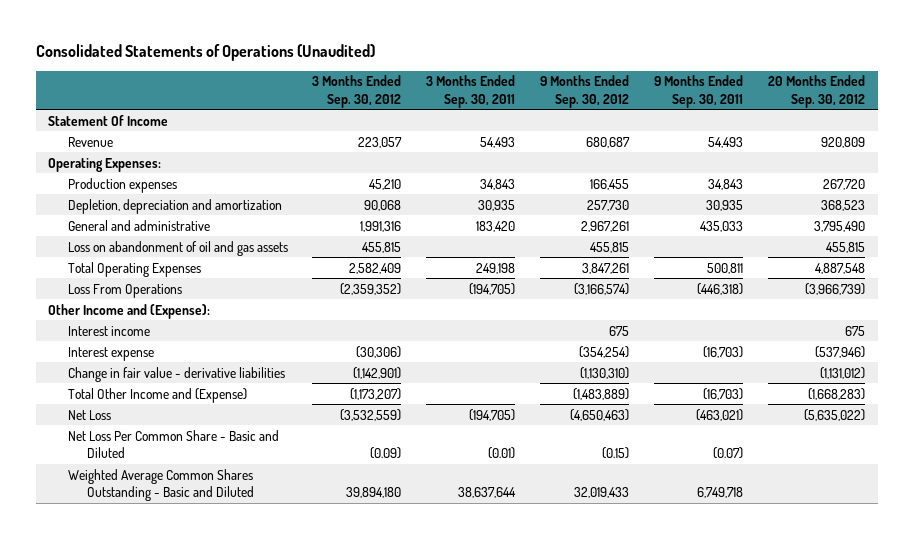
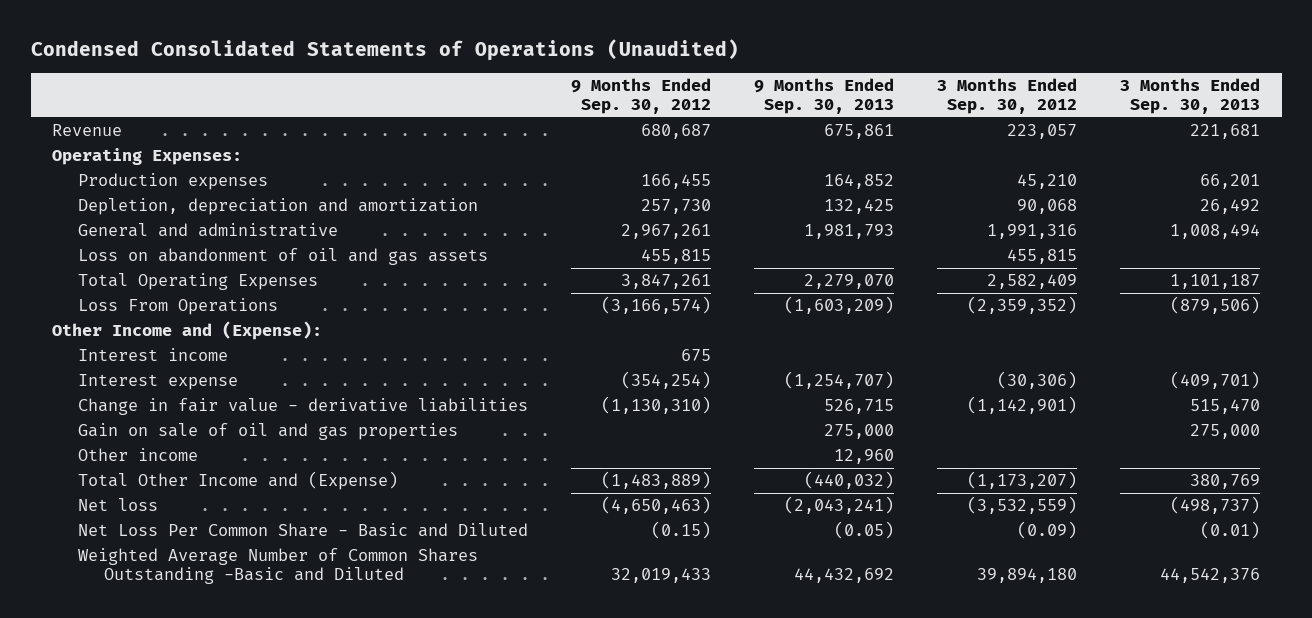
[35,43,375,61] Consolidated Statements of Operations (Unaudited) -> [30,39,739,62] Condensed Consolidated Statements of Operations (Unaudited)
[426,75,516,108] 3 Months Ended Sep. 30, 2011 -> none
[654,75,744,108] 9 Months Ended Sep. 30, 2011 -> none
[768,75,866,108] 20 Months Ended Sep. 30, 2012 -> none
none -> [754,77,895,115] 9 Months Ended Sep. 30, 2013
none -> [1120,77,1261,115] 3 Months Ended Sep. 30, 2013
[48,114,169,126] Statement Of Income -> none
none -> [78,423,459,441] Gain on sale of oil and gas properties
none -> [78,448,199,462] Other income
[67,409,111,420] Net Loss -> [78,498,159,512] Net loss
[67,468,255,502] Weighted Average Common Shares Outstanding - Basic and Diluted -> [78,548,479,585] Weighted Average Number of Common Shares Outstanding -Basic and Diluted

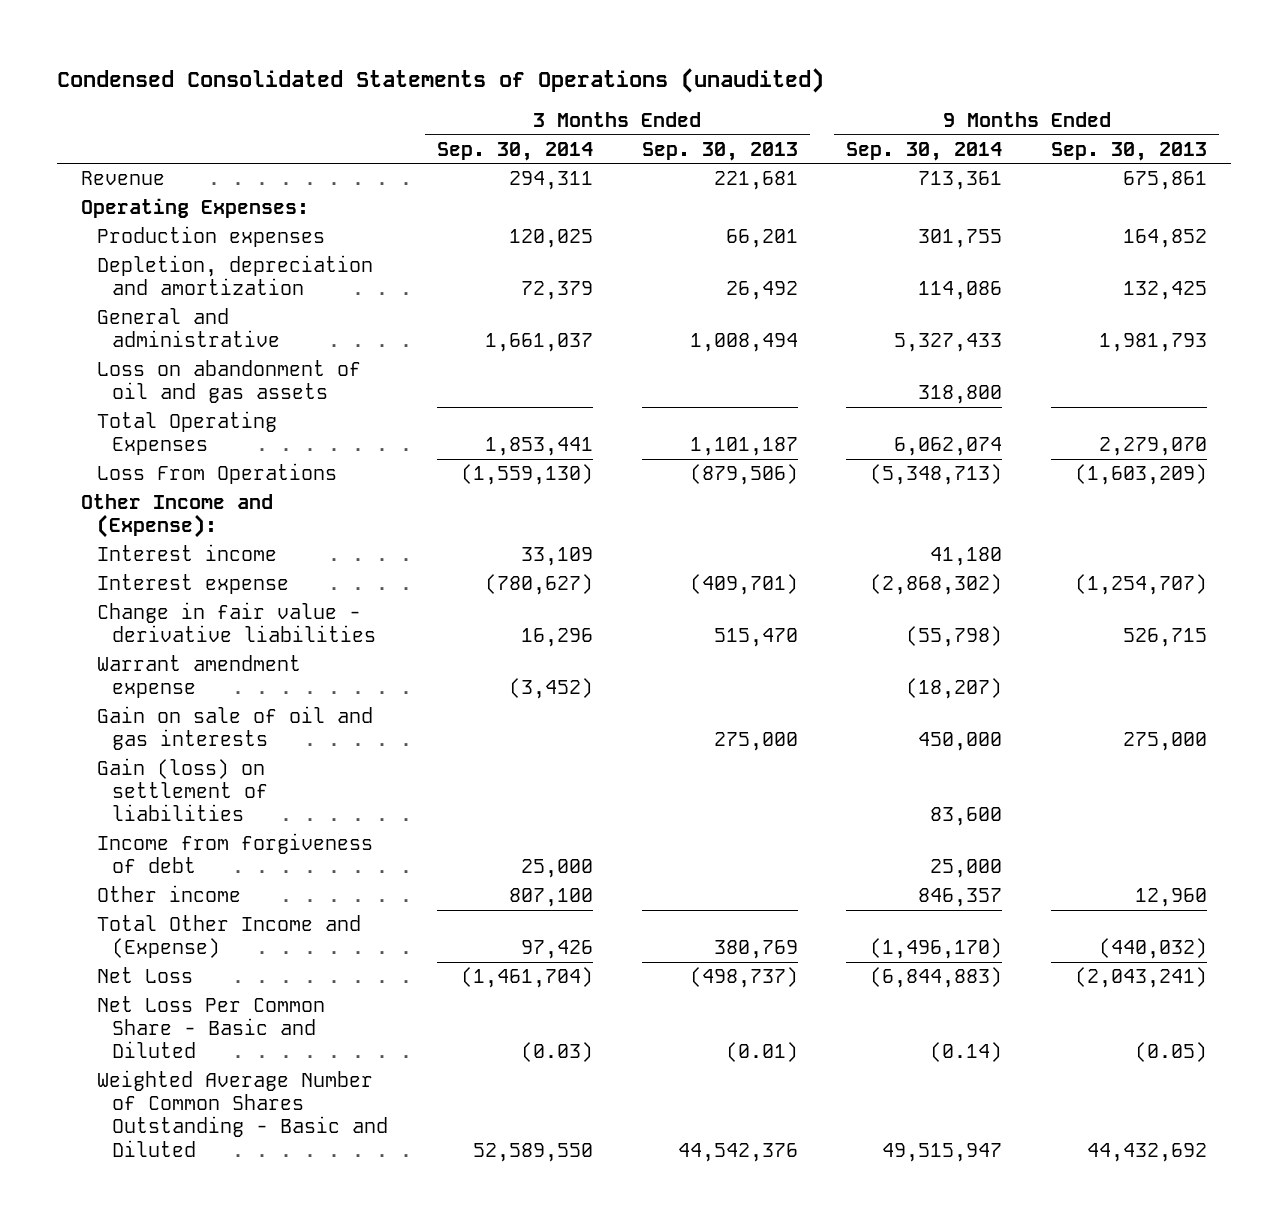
[30,39,739,62] Condensed Consolidated Statements of Operations (Unaudited) -> [56,67,824,93] Condensed Consolidated Statements of Operations (unaudited)
[571,77,712,115] 9 Months Ended Sep. 30, 2012 -> none
[937,77,1078,115] 3 Months Ended Sep. 30, 2012 -> none
none -> [436,141,593,161] Sep. 30, 2014
none -> [846,141,1003,161] Sep. 30, 2014
none -> [96,655,301,699] Warrant amendment expense
[78,423,459,441] Gain on sale of oil and gas properties -> [96,706,373,751] Gain on sale of oil and gas interests
none -> [96,758,269,822] Gain (loss) on settlement of liabilities
none -> [96,833,373,874] Income from forgiveness of debt
[78,498,159,512] Net loss -> [96,967,193,984] Net Loss
[78,548,479,585] Weighted Average Number of Common Shares Outstanding -Basic and Diluted -> [96,1070,389,1157] Weighted Average Number of Common Shares Outstanding - Basic and Diluted

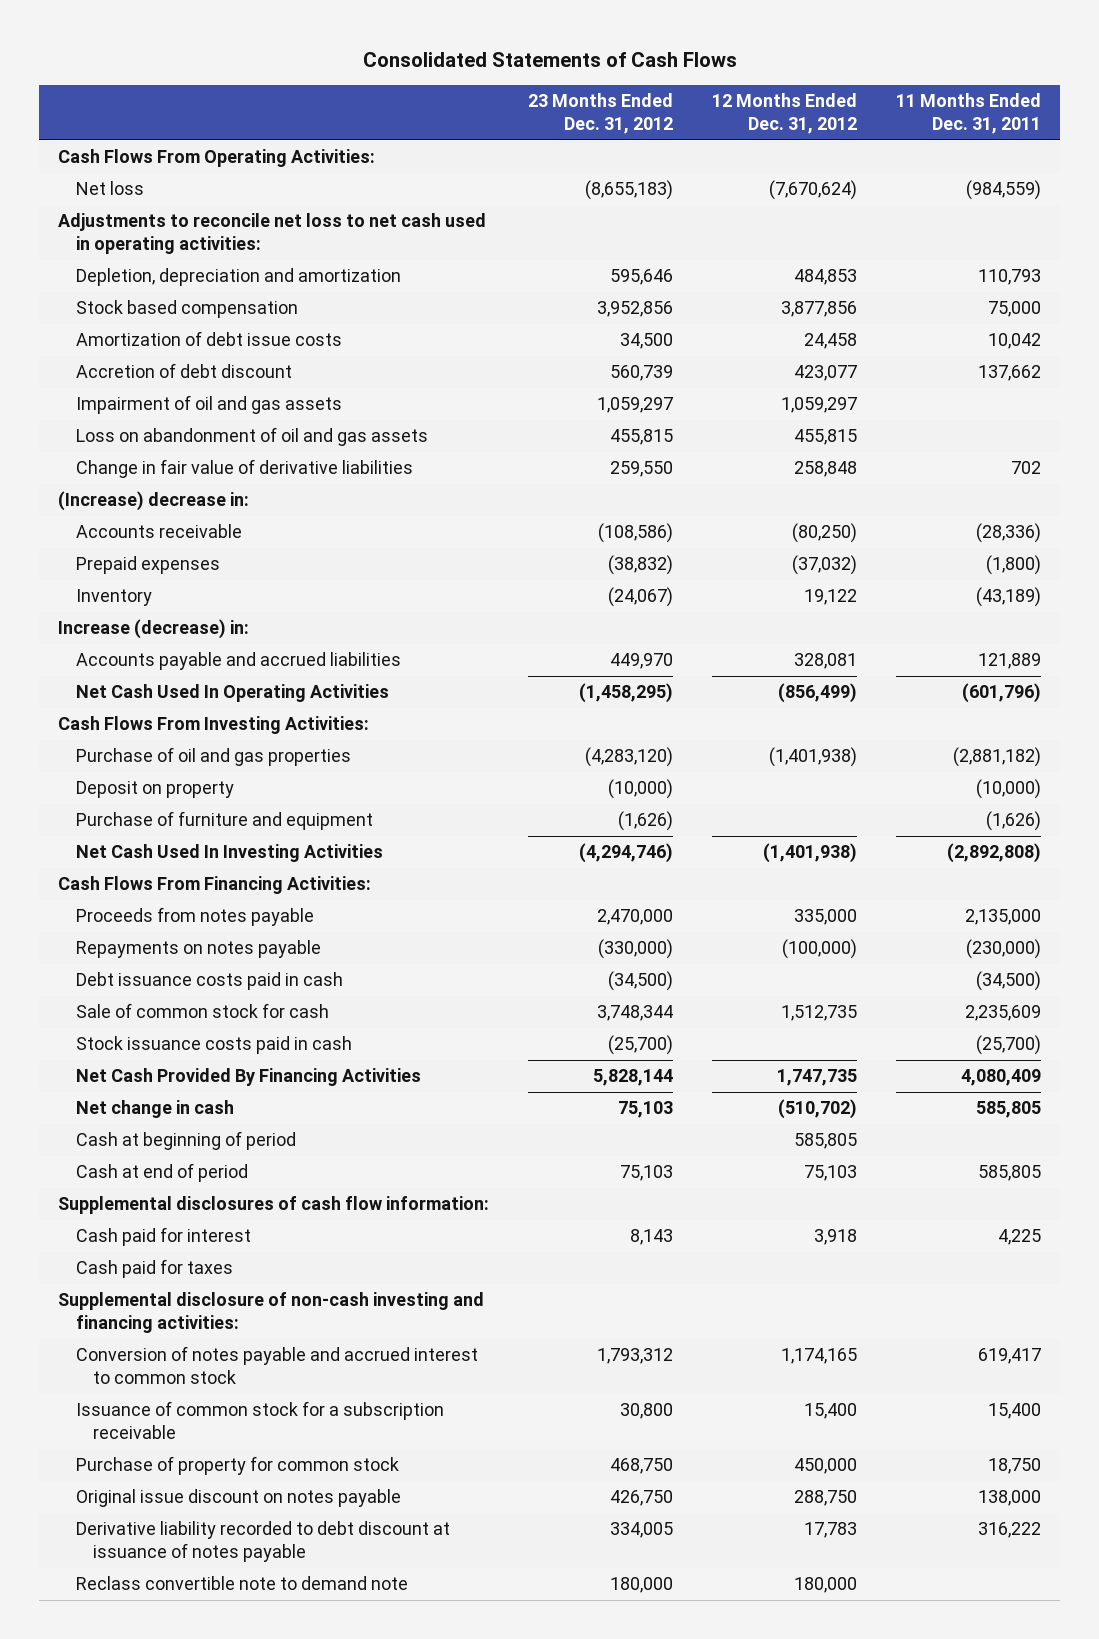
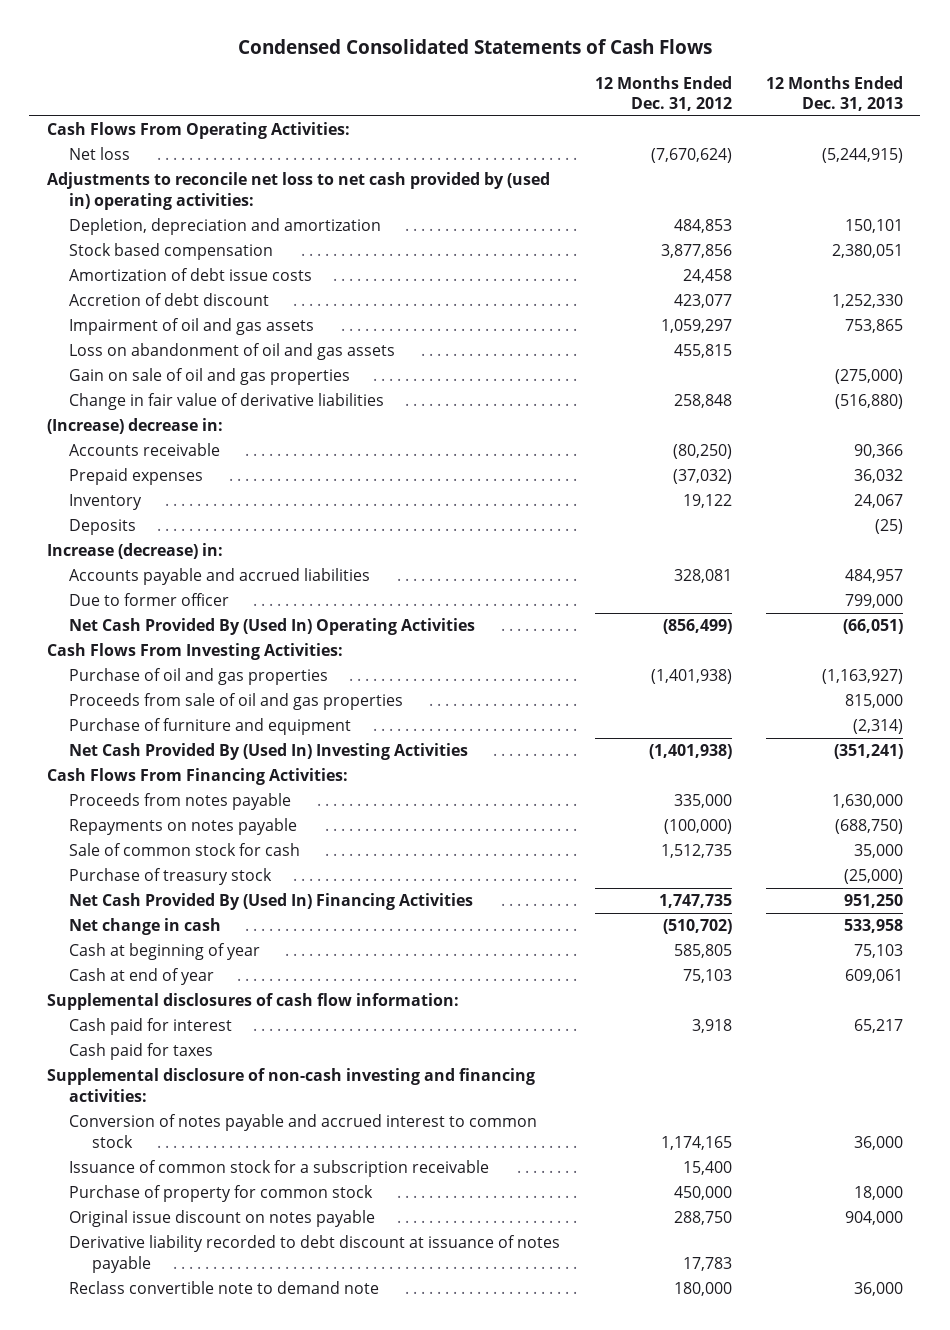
[362,51,737,67] Consolidated Statements of Cash Flows -> [237,39,712,55] Condensed Consolidated Statements of Cash Flows
[528,93,674,135] 23 Months Ended Dec. 31, 2012 -> none
[895,93,1041,135] 11 Months Ended Dec. 31, 2011 -> none
none -> [766,75,904,111] 12 Months Ended Dec. 31, 2013
[58,213,487,255] Adjustments to reconcile net loss to net cash used in operating activities: -> [46,172,550,210] Adjustments to reconcile net loss to net cash provided by (used in) operating activities:
none -> [69,368,351,386] Gain on sale of oil and gas properties
none -> [69,519,137,536] Deposits
none -> [69,593,230,607] Due to former officer
[75,684,389,703] Net Cash Used In Operating Activities -> [69,618,476,636] Net Cash Provided By (Used In) Operating Activities
[75,781,234,799] Deposit on property -> none
none -> [69,693,404,711] Proceeds from sale of oil and gas properties
[75,844,383,863] Net Cash Used In Investing Activities -> [69,743,469,761] Net Cash Provided By (Used In) Investing Activities
[75,972,343,991] Debt issuance costs paid in cash -> none
[75,1036,352,1055] Stock issuance costs paid in cash -> none
none -> [69,868,273,886] Purchase of treasury stock
[75,1068,421,1087] Net Cash Provided By Financing Activities -> [69,893,474,911] Net Cash Provided By (Used In) Financing Activities
[75,1131,296,1151] Cash at beginning of period -> [69,943,261,961] Cash at beginning of year
[75,1163,248,1183] Cash at end of period -> [69,968,215,986] Cash at end of year

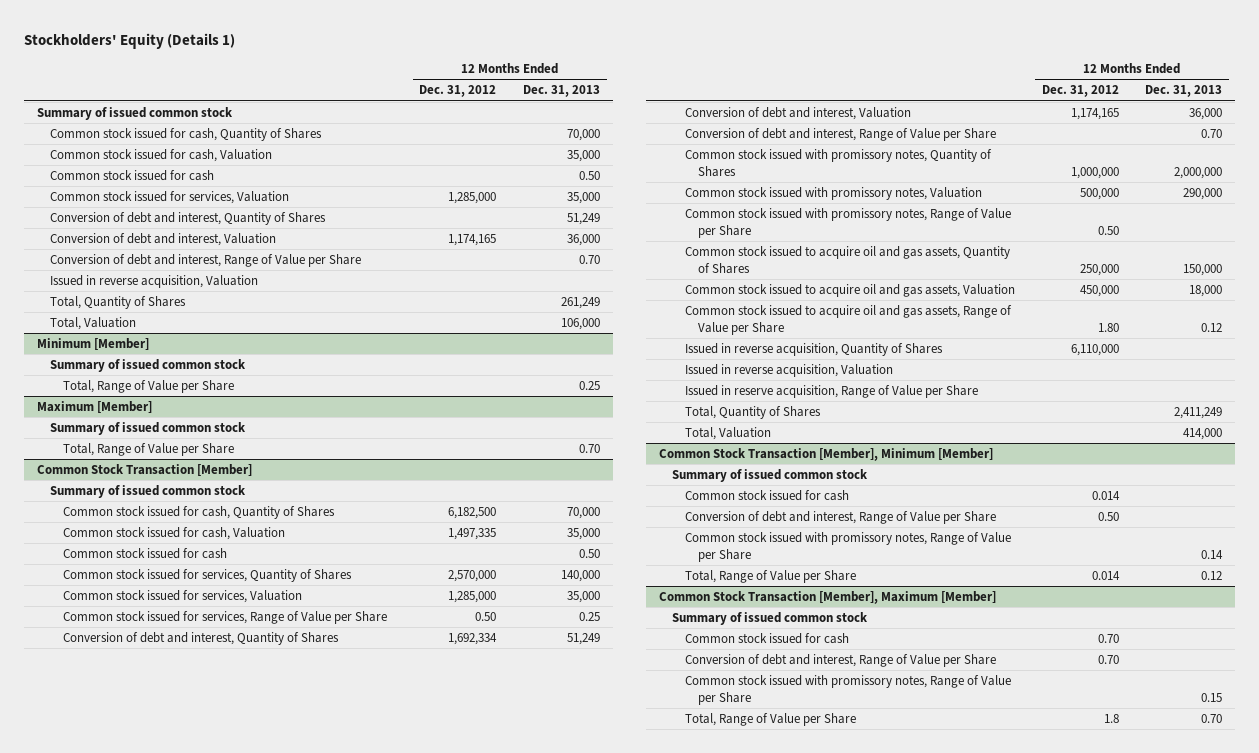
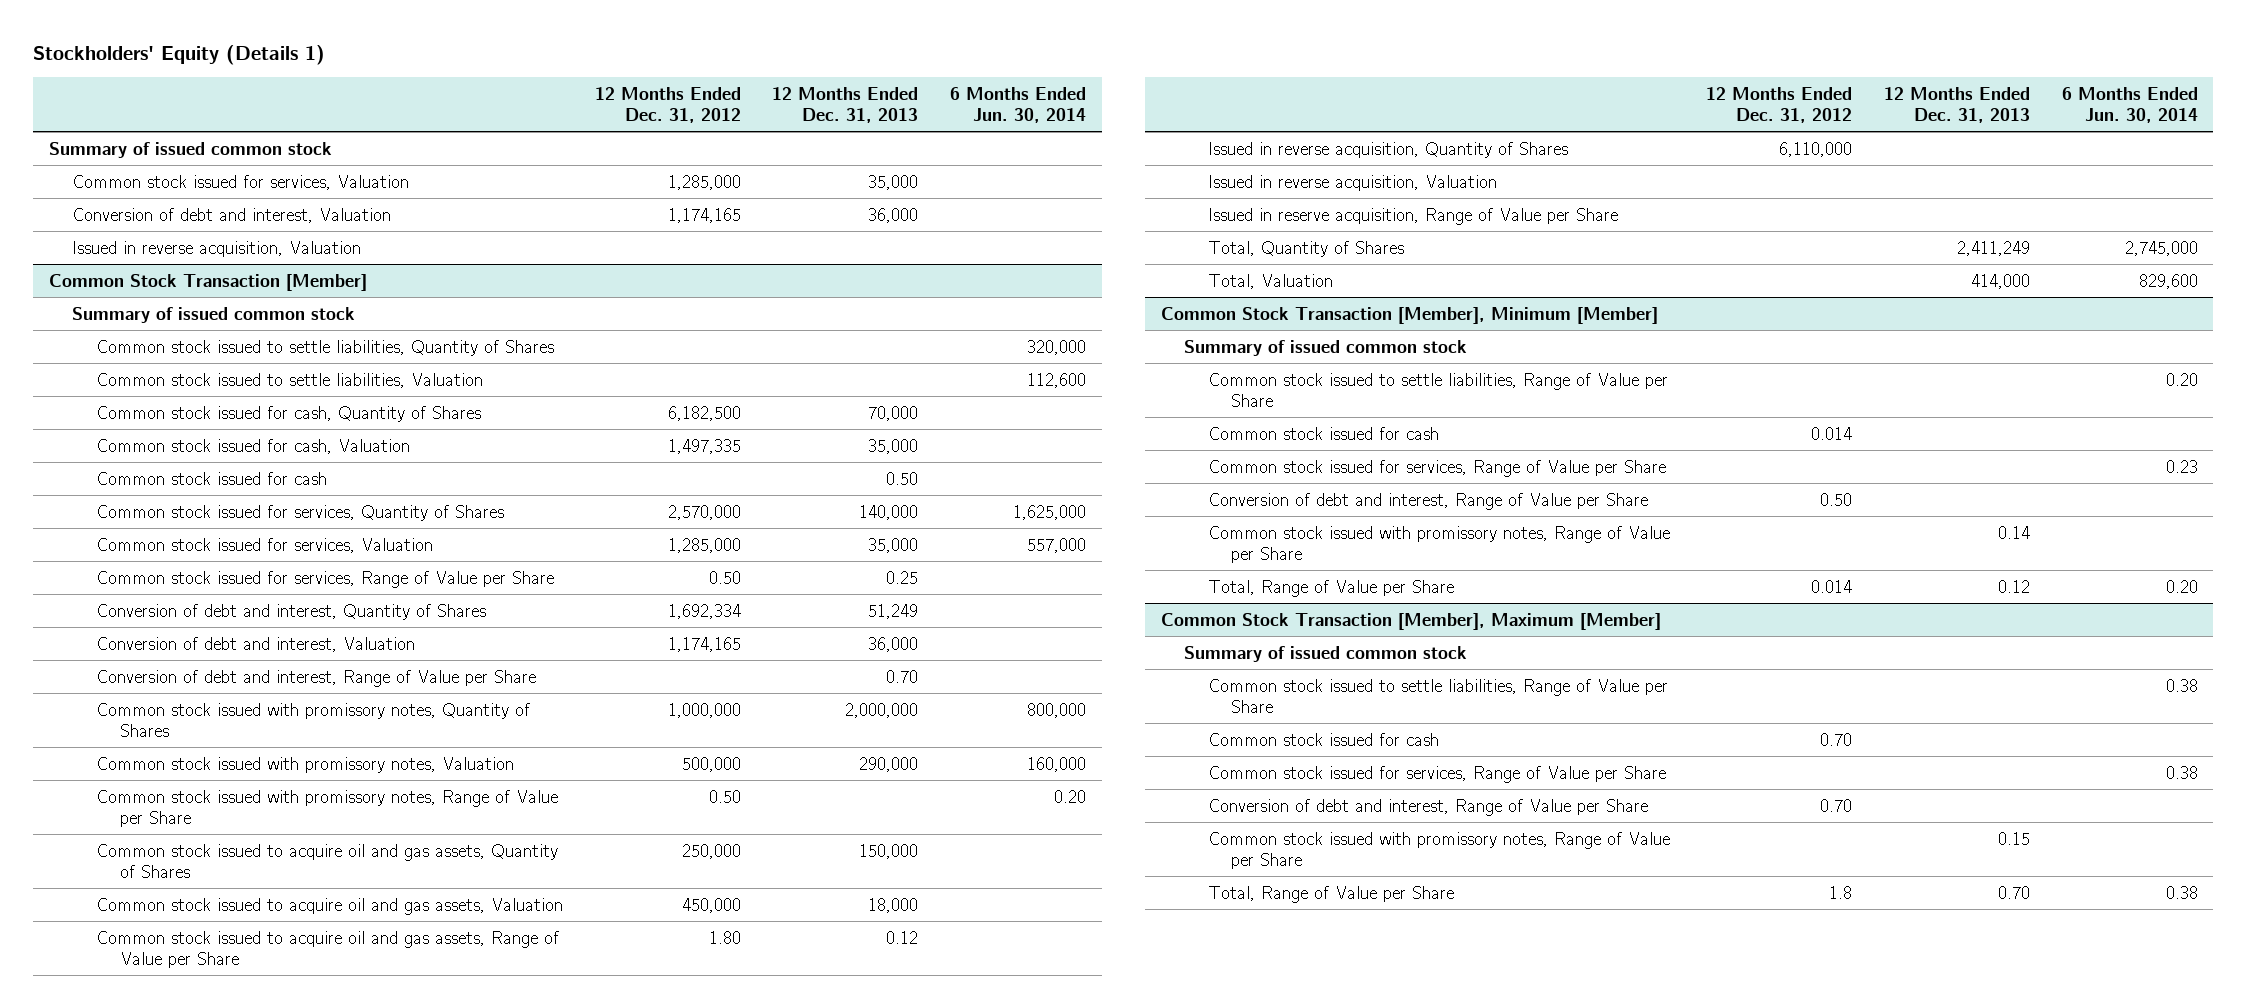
none -> [949,86,1086,123] 6 Months Ended Jun. 30, 2014
[50,128,323,142] Common stock issued for cash, Quantity of Shares -> none
[50,149,273,163] Common stock issued for cash, Valuation -> none
[50,170,215,182] Common stock issued for cash -> none
[50,212,327,226] Conversion of debt and interest, Quantity of Shares -> none
[50,254,362,268] Conversion of debt and interest, Range of Value per Share -> none
[50,296,187,310] Total, Quantity of Shares -> none
[50,317,137,331] Total, Valuation -> none
[37,338,150,351] Minimum [Member] -> none
[50,359,247,373] Summary of issued common stock -> none
[62,380,234,394] Total, Range of Value per Share -> none
[37,401,153,414] Maximum [Member] -> none
[50,422,247,436] Summary of issued common stock -> none
[62,443,234,457] Total, Range of Value per Share -> none
none -> [95,339,554,356] Common stock issued to settle liabilities, Quantity of Shares
none -> [95,372,483,388] Common stock issued to settle liabilities, Valuation
none -> [1207,372,1668,407] Common stock issued to settle liabilities, Range of Value per Share
none -> [1207,459,1666,477] Common stock issued for services, Range of Value per Share
none -> [1207,678,1668,713] Common stock issued to settle liabilities, Range of Value per Share
none -> [1207,765,1666,783] Common stock issued for services, Range of Value per Share

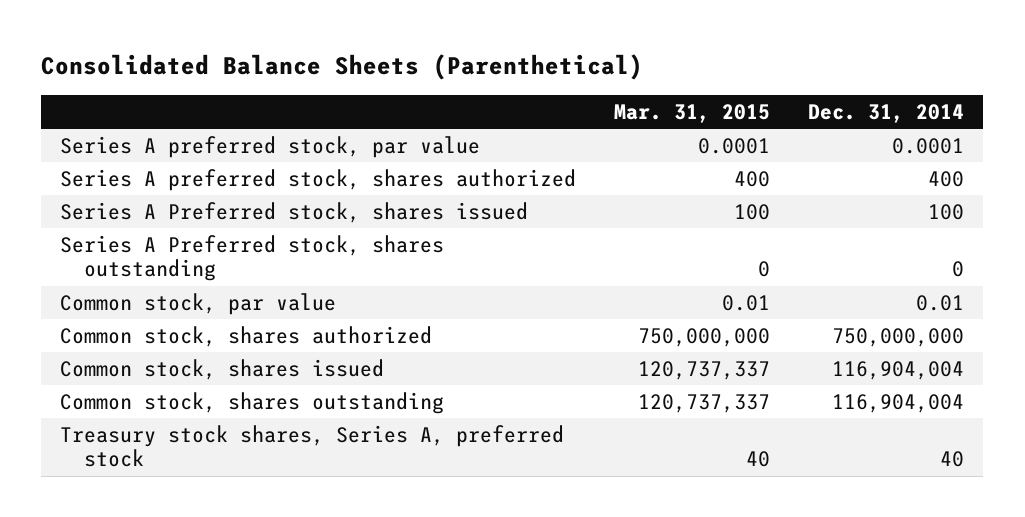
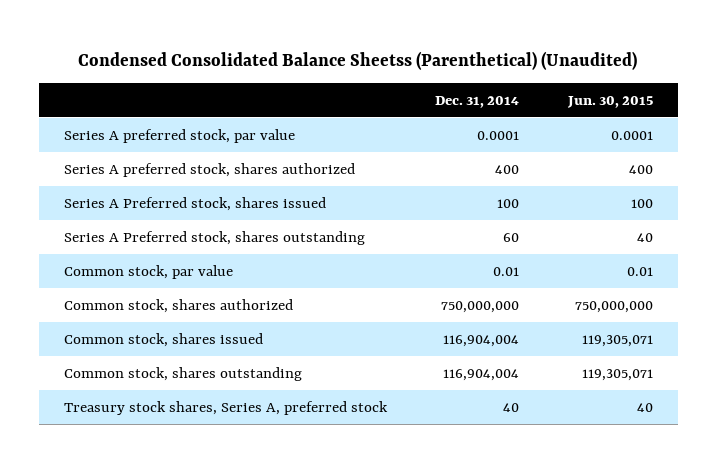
[41,53,644,80] Consolidated Balance Sheets (Parenthetical) -> [78,50,638,70] Condensed Consolidated Balance Sheetss (Parenthetical) (Unaudited)
[614,103,771,123] Mar. 31, 2015 -> none
none -> [567,95,654,108] Jun. 30, 2015
[952,261,965,278] 0 -> [503,232,520,242] 60

